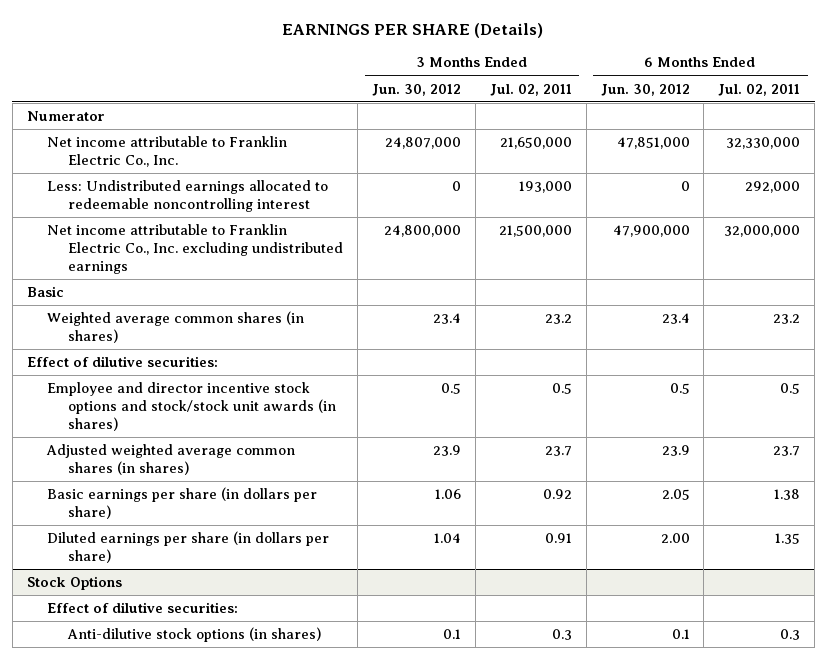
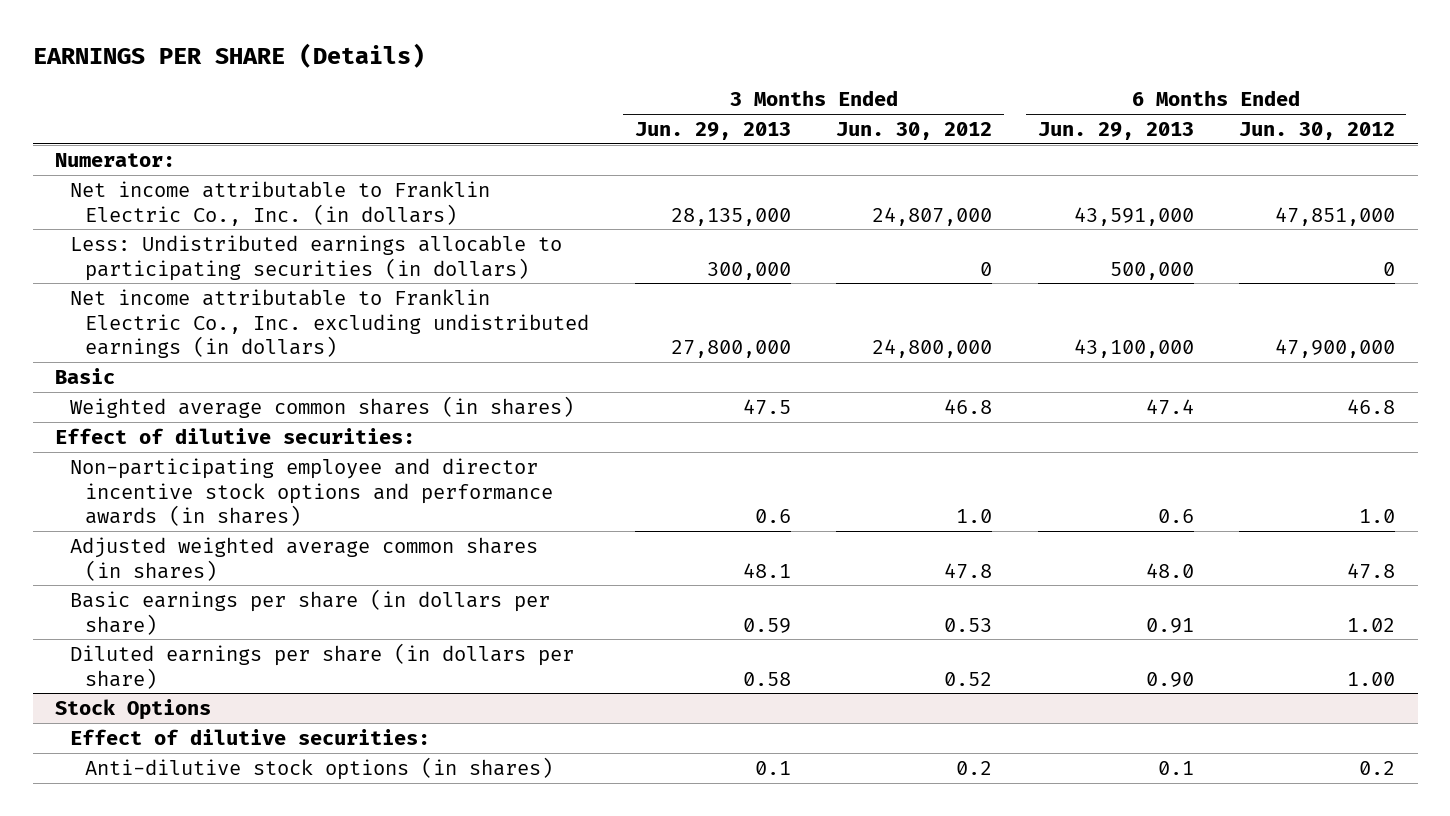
[489,83,572,96] Jul. 02, 2011 -> none
[718,83,801,96] Jul. 02, 2011 -> none
none -> [634,121,791,140] Jun. 29, 2013
none -> [1037,121,1194,140] Jun. 29, 2013
[47,180,329,212] Less: Undistributed earnings allocated to redeemable noncontrolling interest -> none
[26,111,105,122] Numerator -> [55,152,176,167] Numerator:
[47,136,288,167] Net income attributable to Franklin Electric Co., Inc. -> [70,180,491,226] Net income attributable to Franklin Electric Co., Inc. (in dollars)
none -> [70,234,563,281] Less: Undistributed earnings allocable to participating securities (in dollars)
[47,224,344,274] Net income attributable to Franklin Electric Co., Inc. excluding undistributed earnings -> [70,288,590,359] Net income attributable to Franklin Electric Co., Inc. excluding undistributed earnings (in dollars)
[433,313,462,325] 23.4 -> [944,398,993,414] 46.8
[661,313,690,325] 23.4 -> [1346,398,1395,414] 46.8
[47,382,337,431] Employee and director incentive stock options and stock/stock unit awards (in shares) -> [70,457,554,527] Non-participating employee and director incentive stock options and performance awards (in shares)
[441,383,462,395] 0.5 -> [956,509,993,524] 1.0
[669,383,690,395] 0.5 -> [1358,509,1395,524] 1.0
[433,445,462,457] 23.9 -> [944,562,993,579] 47.8
[661,445,690,457] 23.9 -> [1346,562,1395,579] 47.8
[435,489,462,500] 1.06 -> [944,617,993,632] 0.53
[661,489,690,501] 2.05 -> [1346,617,1395,632] 1.02
[434,533,462,544] 1.04 -> [944,671,993,686] 0.52
[660,533,690,544] 2.00 -> [1346,671,1395,686] 1.00
[443,629,462,640] 0.1 -> [956,760,993,775] 0.2
[671,629,690,640] 0.1 -> [1358,760,1395,775] 0.2

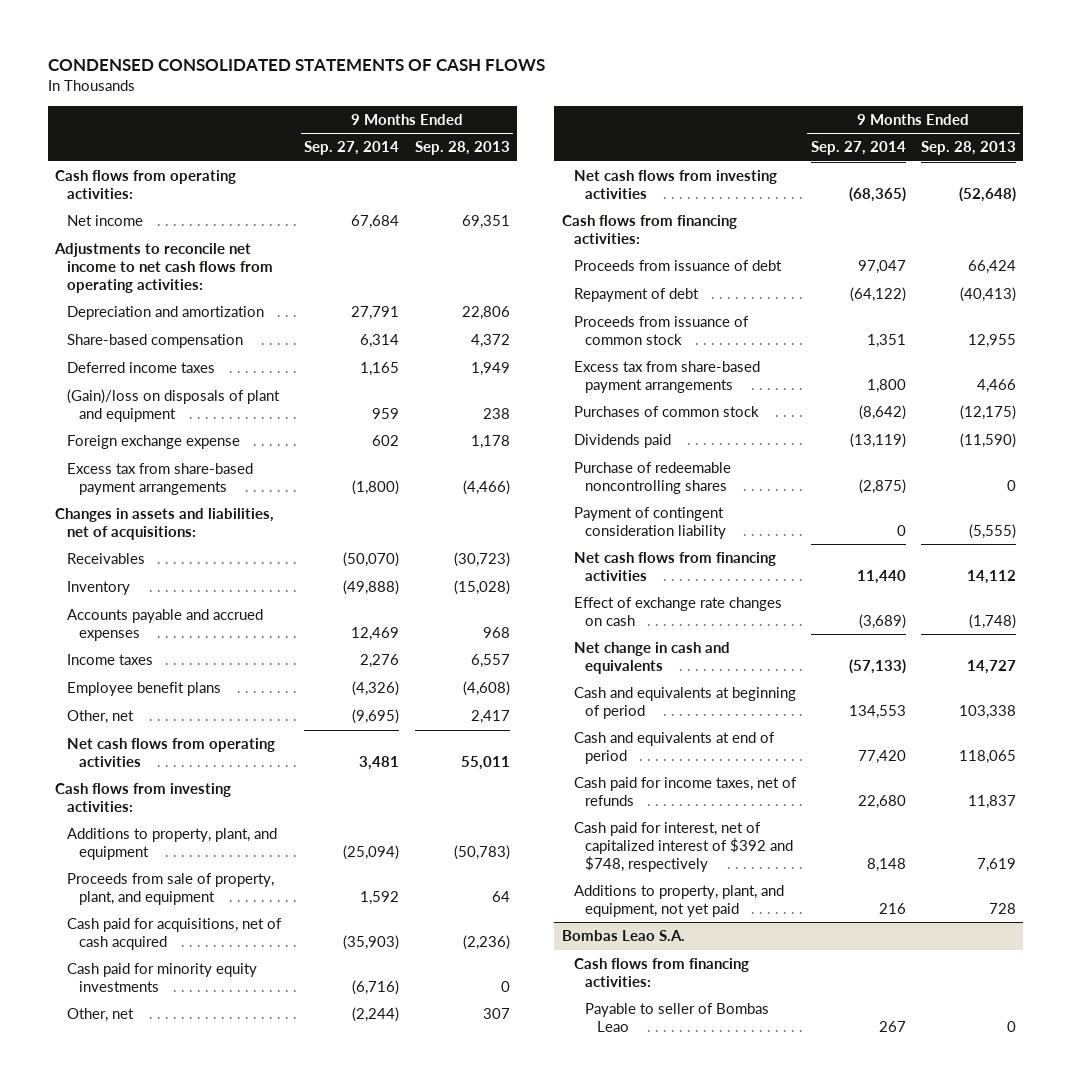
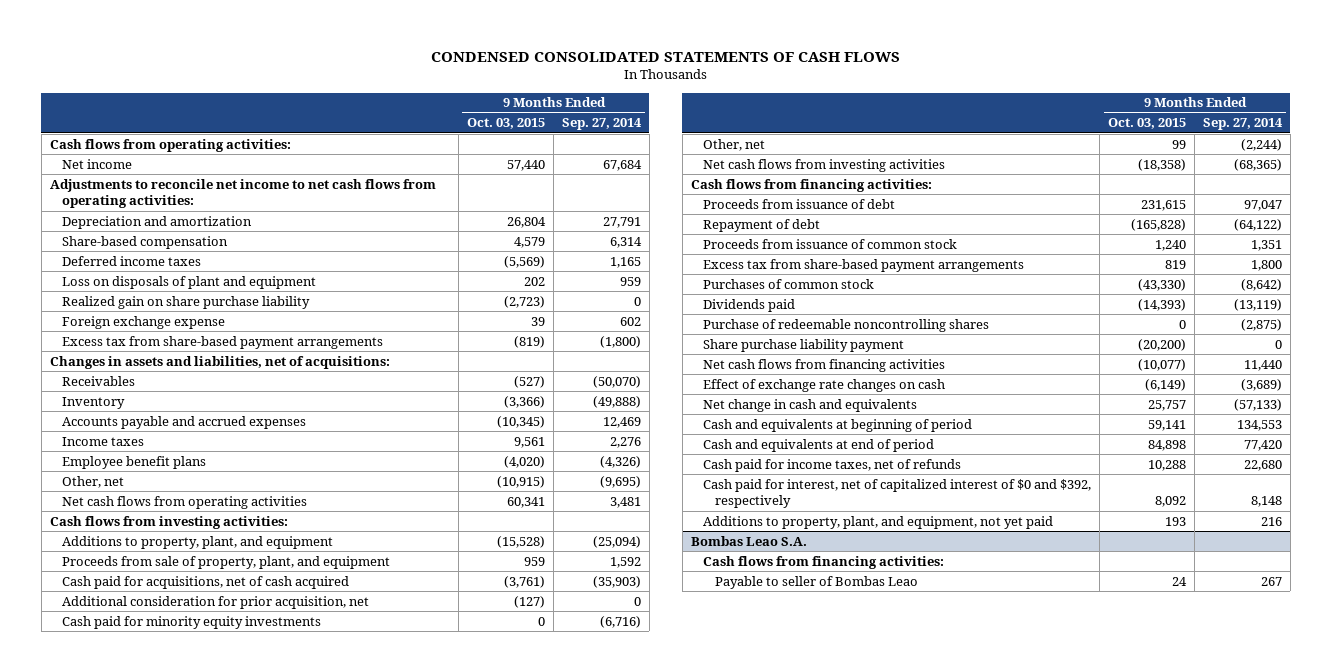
[414,141,510,156] Sep. 28, 2013 -> none
none -> [466,118,545,130] Oct. 03, 2015
[67,389,281,422] (Gain)/loss on disposals of plant and equipment -> [61,275,316,289] Loss on disposals of plant and equipment
none -> [61,295,310,309] Realized gain on share purchase liability
none -> [61,595,369,609] Additional consideration for prior acquisition, net
[573,507,727,539] Payment of contingent consideration liability -> none
none -> [702,338,904,352] Share purchase liability payment
[573,822,794,872] Cash paid for interest, net of capitalized interest of $392 and $748, respectively -> [702,478,1091,509] Cash paid for interest, net of capitalized interest of $0 and $392, respectively

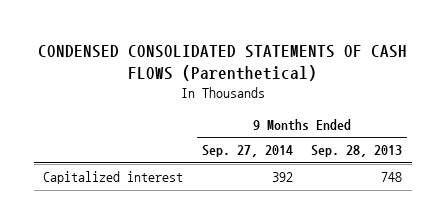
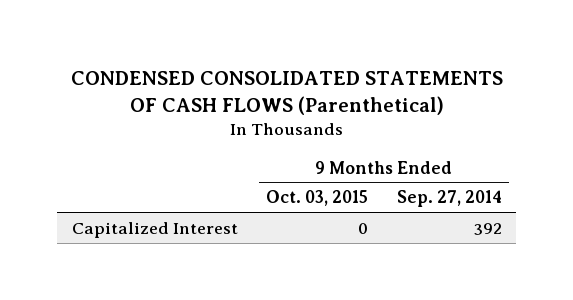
[311,145,403,158] Sep. 28, 2013 -> none
none -> [266,190,369,207] Oct. 03, 2015
[43,171,184,185] Capitalized interest -> [71,221,238,238] Capitalized Interest

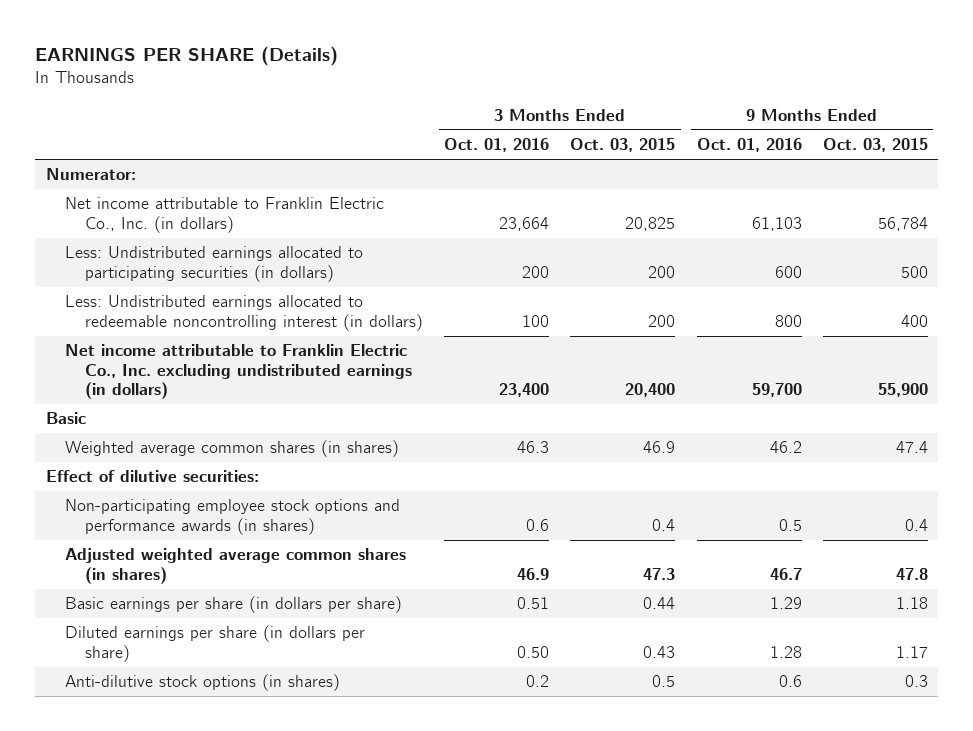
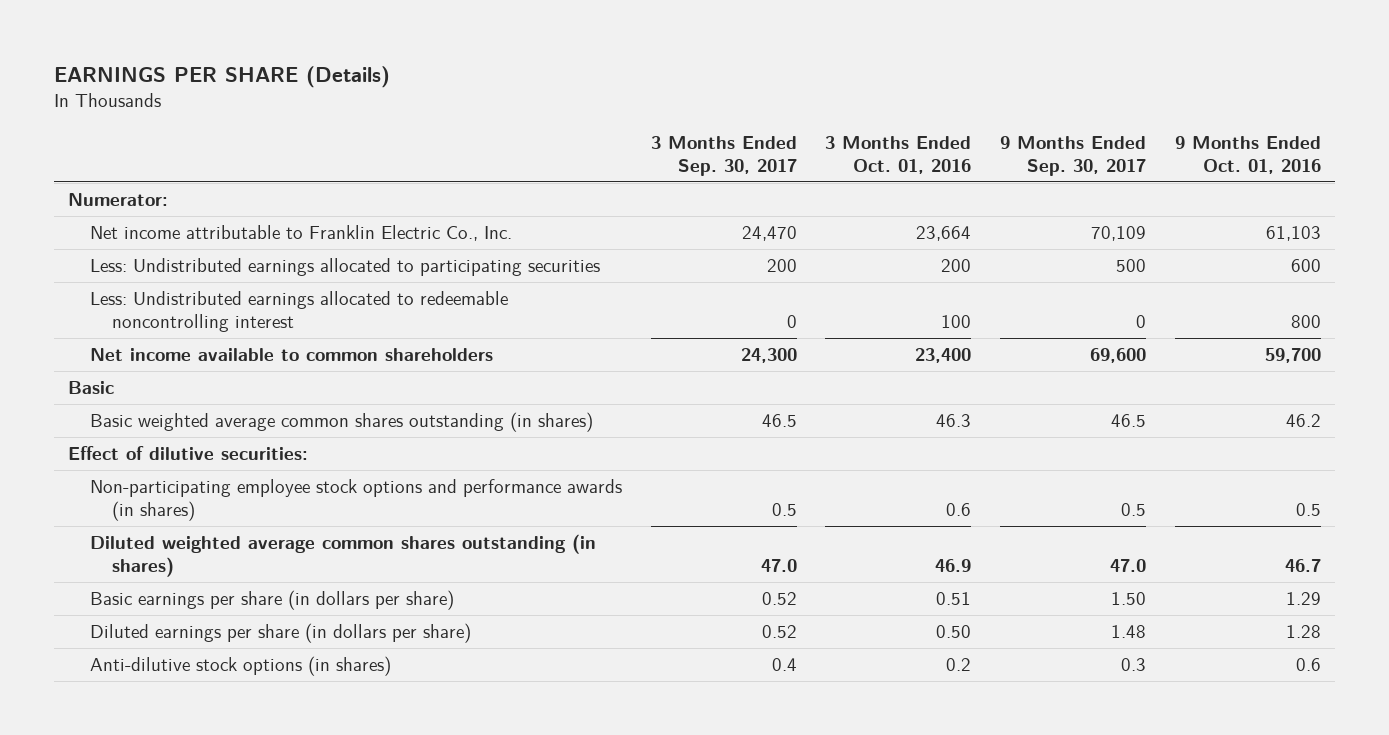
[570,138,676,153] Oct. 03, 2015 -> none
[822,138,928,153] Oct. 03, 2015 -> none
none -> [650,135,797,177] 3 Months Ended Sep. 30, 2017
none -> [999,135,1146,177] 9 Months Ended Sep. 30, 2017
[65,197,385,233] Net income attributable to Franklin Electric Co., Inc. (in dollars) -> [90,224,513,241] Net income attributable to Franklin Electric Co., Inc.
[65,246,364,282] Less: Undistributed earnings allocated to participating securities (in dollars) -> [90,257,601,276] Less: Undistributed earnings allocated to participating securities
[65,295,424,331] Less: Undistributed earnings allocated to redeemable noncontrolling interest (in dollars) -> [90,290,509,333] Less: Undistributed earnings allocated to redeemable noncontrolling interest
[65,344,413,400] Net income attributable to Franklin Electric Co., Inc. excluding undistributed earnings (in dollars) -> [90,347,494,361] Net income available to common shareholders
[65,440,400,458] Weighted average common shares (in shares) -> [90,411,594,432] Basic weighted average common shares outstanding (in shares)
[65,548,407,584] Adjusted weighted average common shares (in shares) -> [90,533,597,578] Diluted weighted average common shares outstanding (in shares)

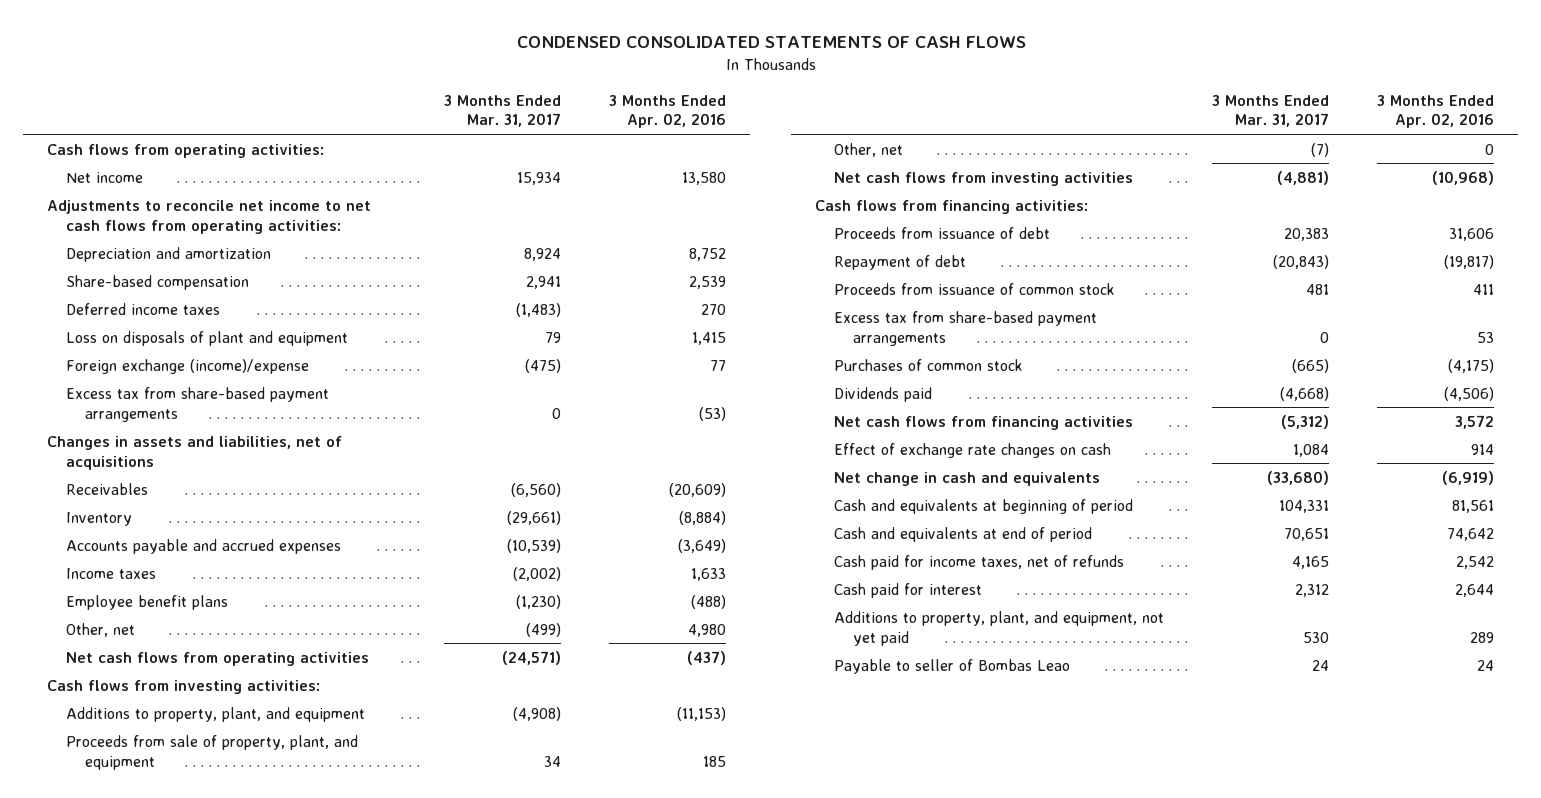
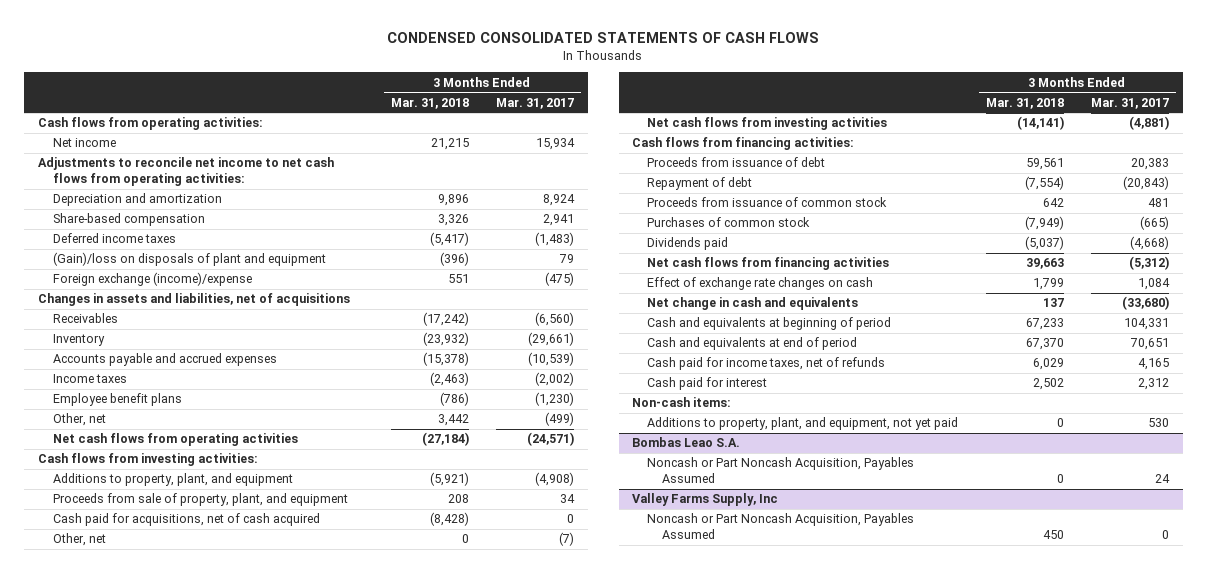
[609,94,727,129] 3 Months Ended Apr. 02, 2016 -> none
none -> [390,97,469,109] Mar. 31, 2018
[66,330,349,346] Loss on disposals of plant and equipment -> [52,252,326,267] (Gain)/loss on disposals of plant and equipment
[66,386,330,422] Excess tax from share-based payment arrangements -> none
none -> [52,513,320,527] Cash paid for acquisitions, net of cash acquired
[833,310,1097,346] Excess tax from share-based payment arrangements -> none
none -> [632,397,732,408] Non-cash items:
none -> [632,437,741,448] Bombas Leao S.A.
[833,658,1070,674] Payable to seller of Bombas Leao -> [647,457,915,484] Noncash or Part Noncash Acquisition, Payables Assumed
none -> [632,493,779,507] Valley Farms Supply, Inc
none -> [647,513,915,540] Noncash or Part Noncash Acquisition, Payables Assumed

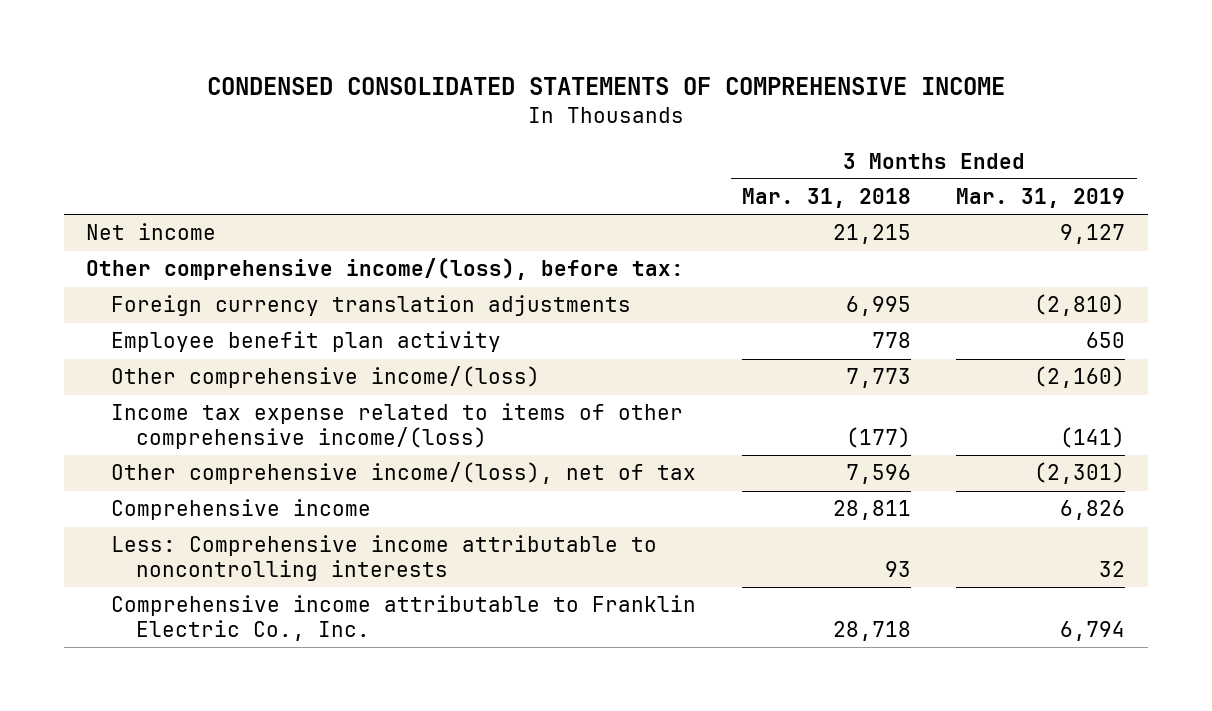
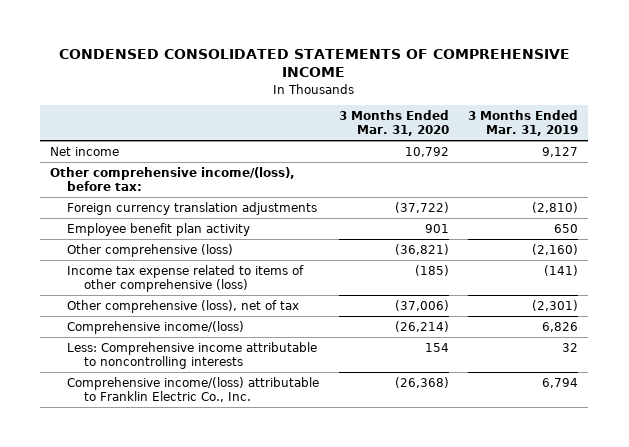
[741,188,911,209] Mar. 31, 2018 -> none
none -> [338,110,449,137] 3 Months Ended Mar. 31, 2020
[111,366,541,389] Other comprehensive income/(loss) -> [66,243,233,257] Other comprehensive (loss)
[111,403,684,449] Income tax expense related to items of other comprehensive income/(loss) -> [66,264,304,292] Income tax expense related to items of other comprehensive (loss)
[111,462,697,485] Other comprehensive income/(loss), net of tax -> [66,299,299,313] Other comprehensive (loss), net of tax
[111,499,372,521] Comprehensive income -> [66,320,244,334] Comprehensive income/(loss)
[111,595,697,641] Comprehensive income attributable to Franklin Electric Co., Inc. -> [66,376,319,402] Comprehensive income/(loss) attributable to Franklin Electric Co., Inc.

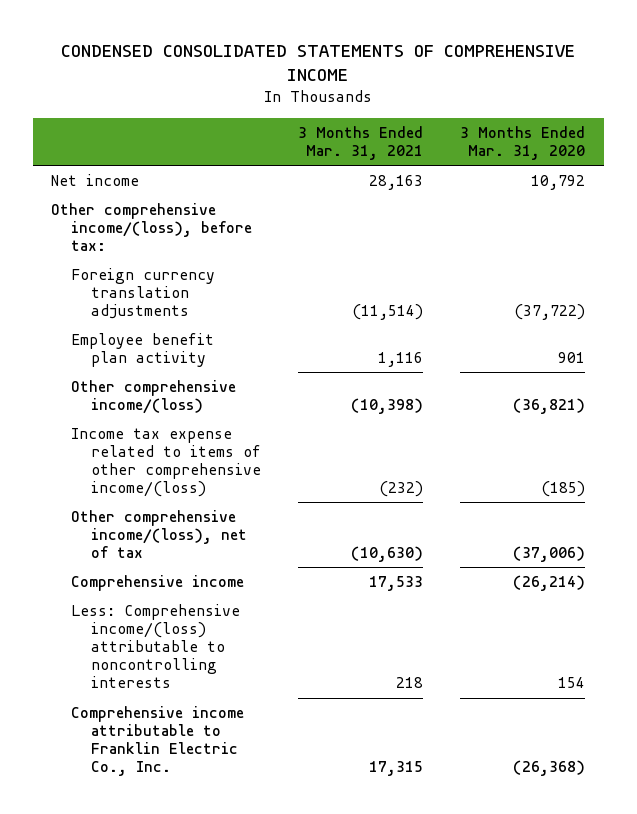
[468,110,579,137] 3 Months Ended Mar. 31, 2019 -> none
none -> [298,125,424,160] 3 Months Ended Mar. 31, 2021
[66,243,233,257] Other comprehensive (loss) -> [71,379,237,415] Other comprehensive income/(loss)
[66,264,304,292] Income tax expense related to items of other comprehensive (loss) -> [71,427,262,498] Income tax expense related to items of other comprehensive income/(loss)
[66,299,299,313] Other comprehensive (loss), net of tax -> [71,509,248,559] Other comprehensive income/(loss), net of tax
[66,320,244,334] Comprehensive income/(loss) -> [71,574,245,591] Comprehensive income
[66,341,317,369] Less: Comprehensive income attributable to noncontrolling interests -> [71,603,241,689] Less: Comprehensive income/(loss) attributable to noncontrolling interests
[66,376,319,402] Comprehensive income/(loss) attributable to Franklin Electric Co., Inc. -> [71,705,245,777] Comprehensive income attributable to Franklin Electric Co., Inc.

